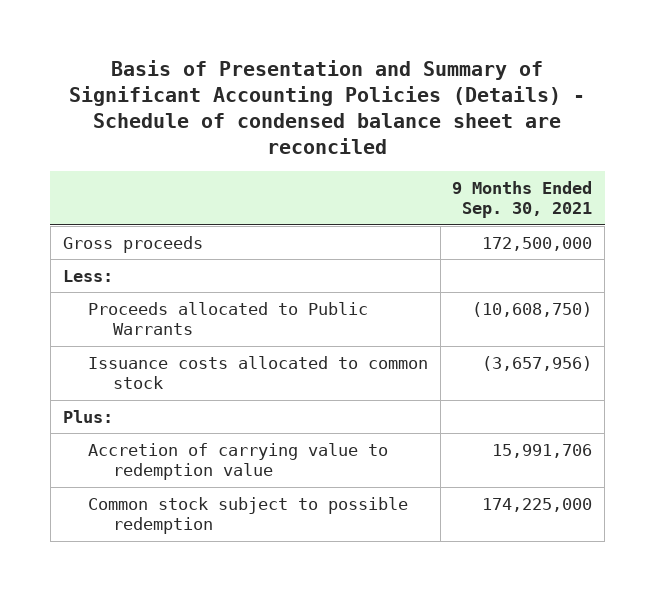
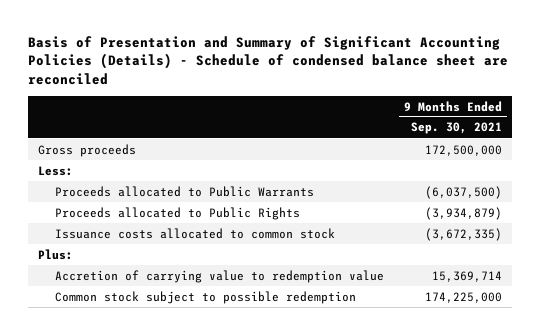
[472,301,593,317] (10,608,750) -> [425,185,503,199] (6,037,500)
none -> [55,206,301,220] Proceeds allocated to Public Rights
[482,355,593,371] (3,657,956) -> [425,227,503,241] (3,672,335)
[492,443,593,458] 15,991,706 -> [432,270,503,282] 15,369,714

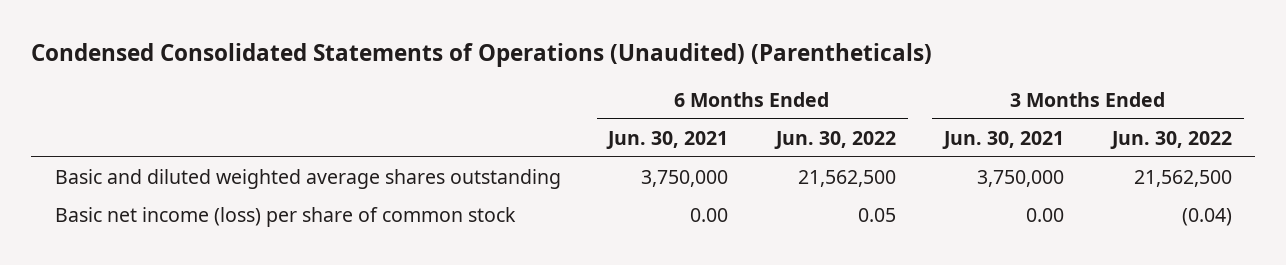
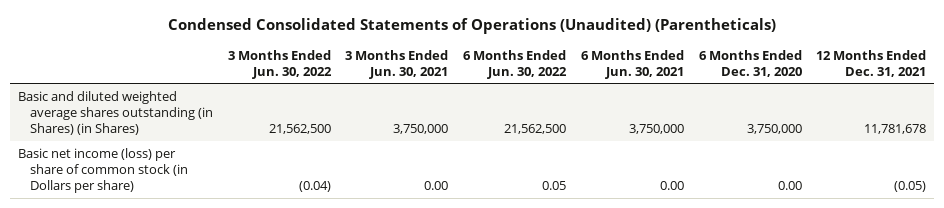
none -> [698,49,802,77] 6 Months Ended Dec. 31, 2020
none -> [816,49,927,77] 12 Months Ended Dec. 31, 2021
[54,169,561,190] Basic and diluted weighted average shares outstanding -> [17,90,213,136] Basic and diluted weighted average shares outstanding (in Shares) (in Shares)
[54,207,516,228] Basic net income (loss) per share of common stock -> [17,147,188,194] Basic net income (loss) per share of common stock (in Dollars per share)

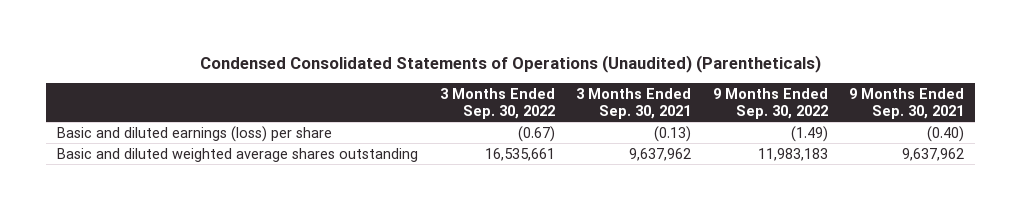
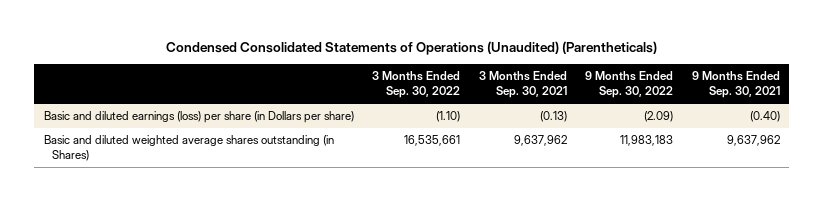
[57,125,333,142] Basic and diluted earnings (loss) per share -> [43,111,354,124] Basic and diluted earnings (loss) per share (in Dollars per share)
[517,125,555,142] (0.67) -> [436,111,461,123] (1.10)
[790,125,828,142] (1.49) -> [644,111,674,123] (2.09)
[57,147,419,162] Basic and diluted weighted average shares outstanding -> [43,135,334,162] Basic and diluted weighted average shares outstanding (in Shares)

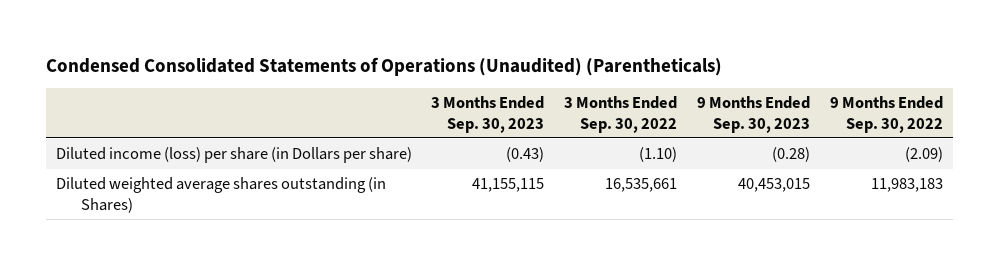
[478,71,567,99] 3 Months Ended Sep. 30, 2021 -> none
[691,71,780,99] 9 Months Ended Sep. 30, 2021 -> none
none -> [431,96,545,133] 3 Months Ended Sep. 30, 2023
none -> [696,96,810,133] 9 Months Ended Sep. 30, 2023
[43,111,354,124] Basic and diluted earnings (loss) per share (in Dollars per share) -> [55,147,412,164] Diluted income (loss) per share (in Dollars per share)
[43,135,334,162] Basic and diluted weighted average shares outstanding (in Shares) -> [55,177,386,213] Diluted weighted average shares outstanding (in Shares)

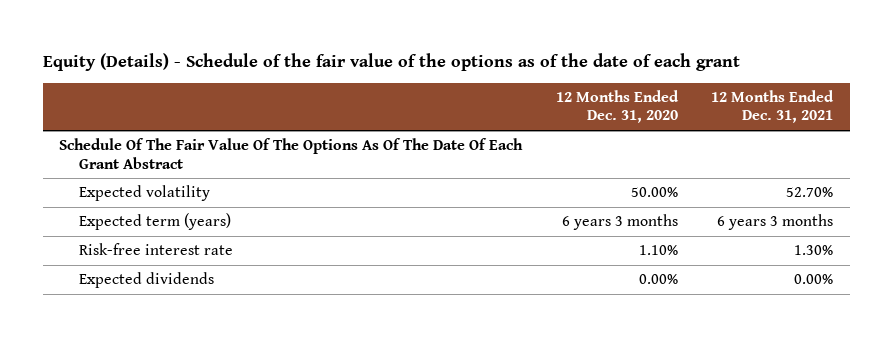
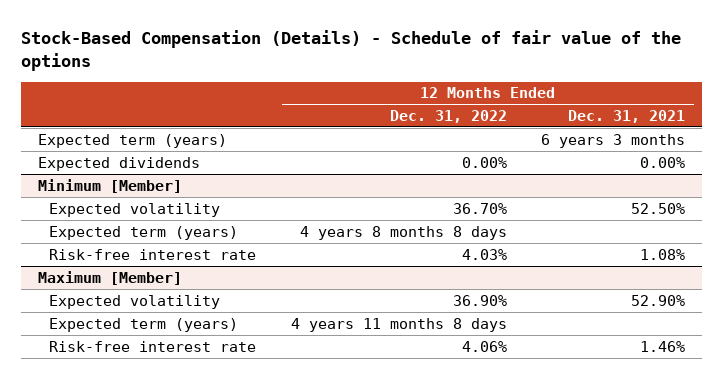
[42,53,740,72] Equity (Details) - Schedule of the fair value of the options as of the date of each grant -> [21,29,682,71] Stock-Based Compensation (Details) - Schedule of fair value of the options
[555,89,679,124] 12 Months Ended Dec. 31, 2020 -> none
none -> [389,109,507,123] Dec. 31, 2022
[59,138,524,169] Schedule Of The Fair Value Of The Options As Of The Date Of Each Grant Abstract -> none
[78,185,210,202] Expected volatility -> none
[78,243,233,256] Risk-free interest rate -> none
none -> [38,178,183,193] Minimum [Member]
none -> [49,202,221,217] Expected volatility
none -> [49,225,239,240] Expected term (years)
none -> [49,248,257,260] Risk-free interest rate
none -> [38,270,183,285] Maximum [Member]
none -> [49,294,221,309] Expected volatility
none -> [49,317,239,332] Expected term (years)
none -> [49,340,257,352] Risk-free interest rate

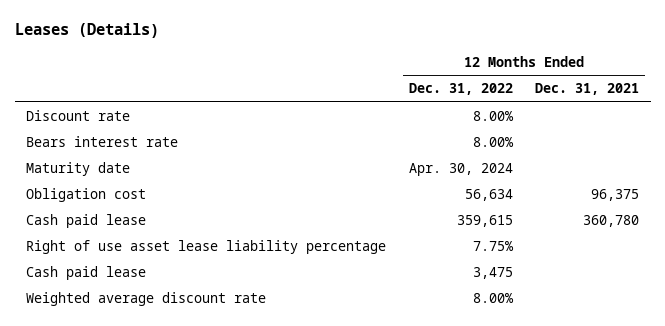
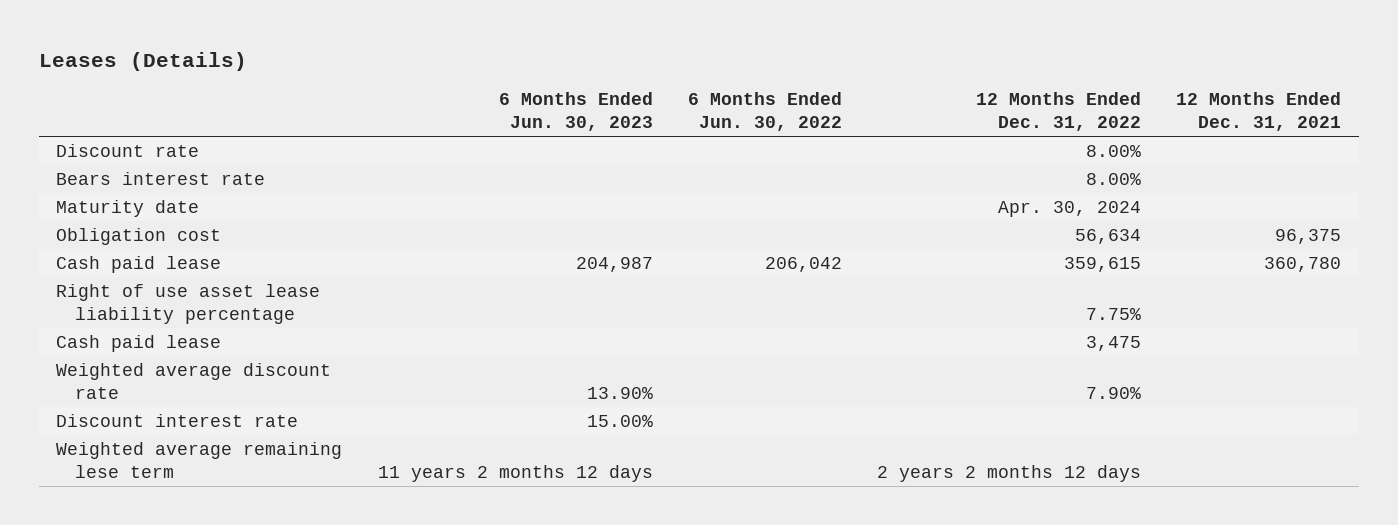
none -> [498,92,653,131] 6 Months Ended Jun. 30, 2023
none -> [687,92,842,131] 6 Months Ended Jun. 30, 2022
[472,293,514,304] 8.00% -> [1085,386,1141,399] 7.90%
none -> [56,414,299,428] Discount interest rate
none -> [56,442,343,478] Weighted average remaining lese term

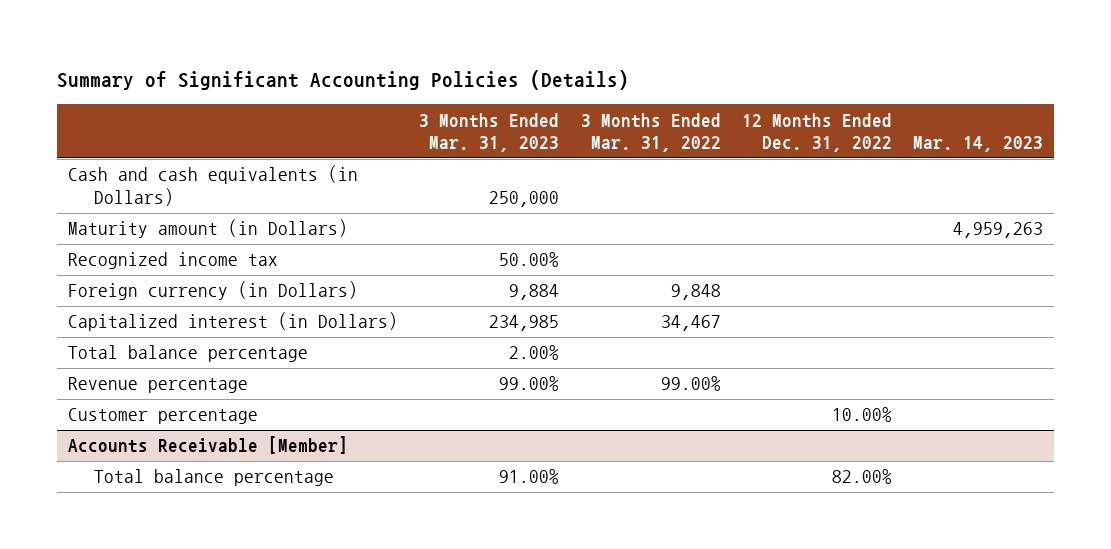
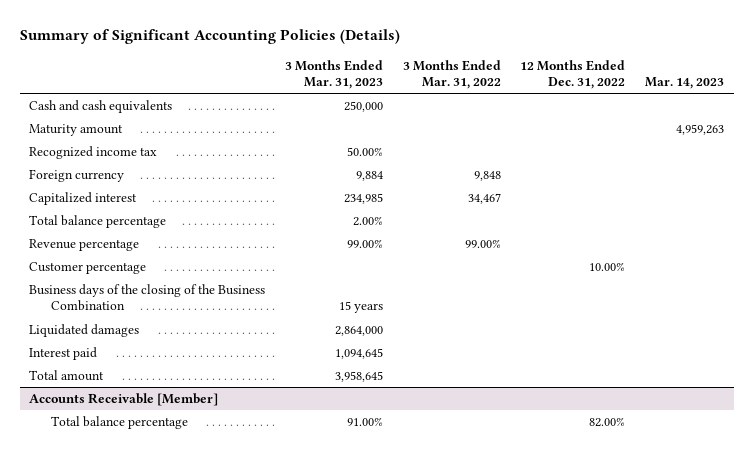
[68,165,359,207] Cash and cash equivalents (in Dollars) -> [29,99,173,113] Cash and cash equivalents
[68,219,349,239] Maturity amount (in Dollars) -> [29,123,124,136] Maturity amount
[68,281,359,301] Foreign currency (in Dollars) -> [29,168,125,182] Foreign currency
[68,312,399,332] Capitalized interest (in Dollars) -> [29,191,138,205] Capitalized interest
none -> [29,283,266,312] Business days of the closing of the Business Combination
none -> [29,323,140,337] Liquidated damages
none -> [29,346,98,360] Interest paid
none -> [29,369,105,381] Total amount

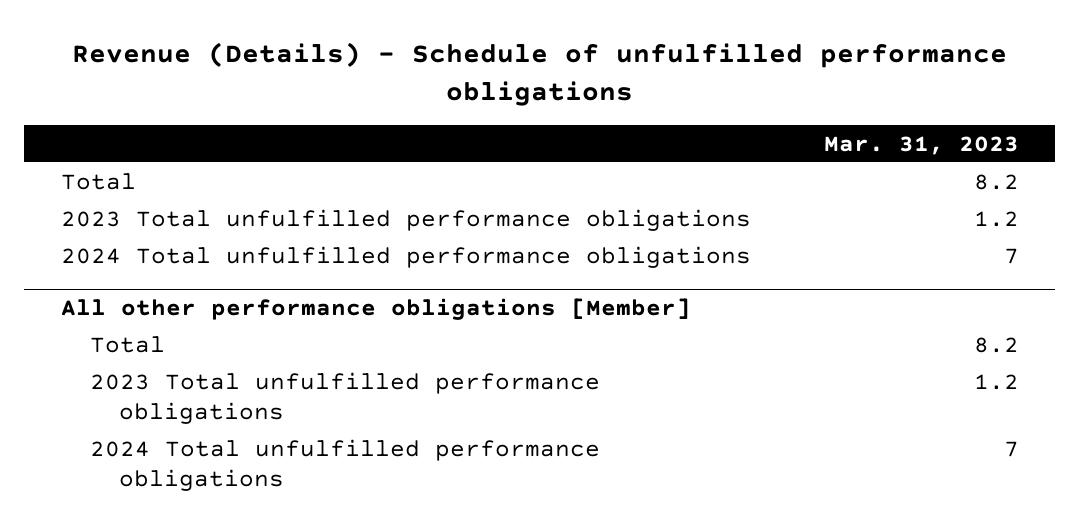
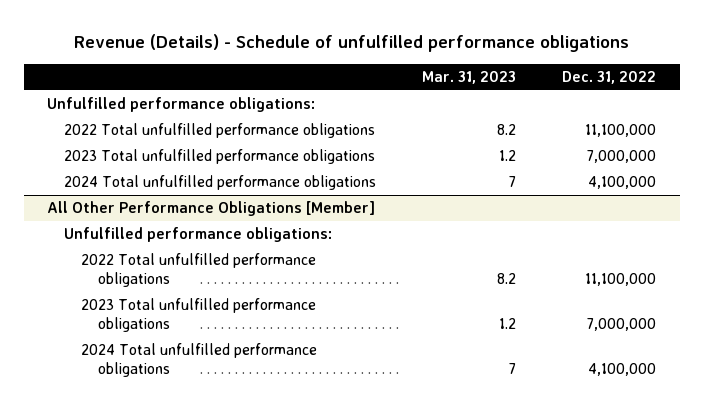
none -> [562,71,657,85] Dec. 31, 2022
none -> [47,97,316,113] Unfulfilled performance obligations:
[60,172,136,190] Total -> [63,123,375,139] 2022 Total unfulfilled performance obligations
[60,297,691,320] All other performance obligations [Member] -> [47,201,376,217] All Other Performance Obligations [Member]
none -> [63,227,332,243] Unfulfilled performance obligations:
[90,335,166,353] Total -> [80,253,316,287] 2022 Total unfulfilled performance obligations

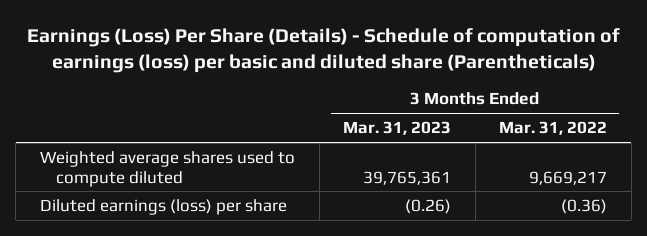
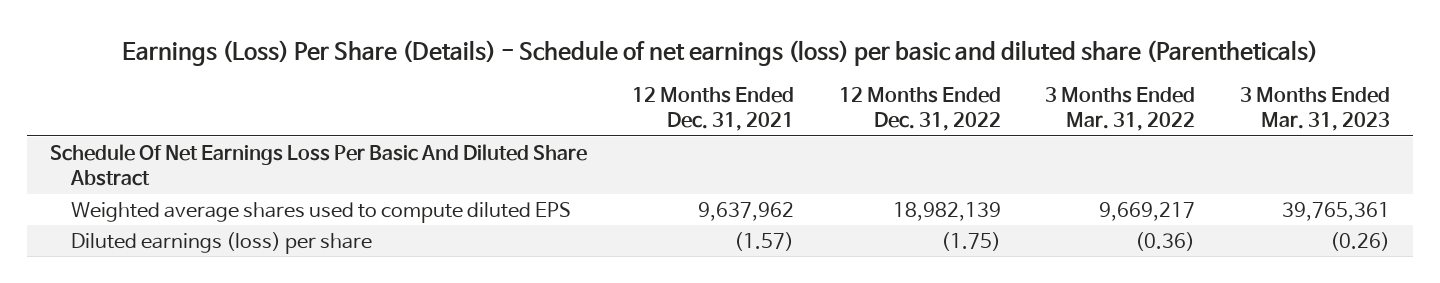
[26,27,620,73] Earnings (Loss) Per Share (Details) - Schedule of computation of earnings (loss) per basic and diluted share (Parentheticals) -> [122,39,1319,66] Earnings (Loss) Per Share (Details) - Schedule of net earnings (loss) per basic and diluted share (Parentheticals)
none -> [631,86,794,132] 12 Months Ended Dec. 31, 2021
none -> [838,86,1001,132] 12 Months Ended Dec. 31, 2022
none -> [49,143,587,187] Schedule Of Net Earnings Loss Per Basic And Diluted Share Abstract
[39,150,295,187] Weighted average shares used to compute diluted -> [70,201,571,223] Weighted average shares used to compute diluted EPS

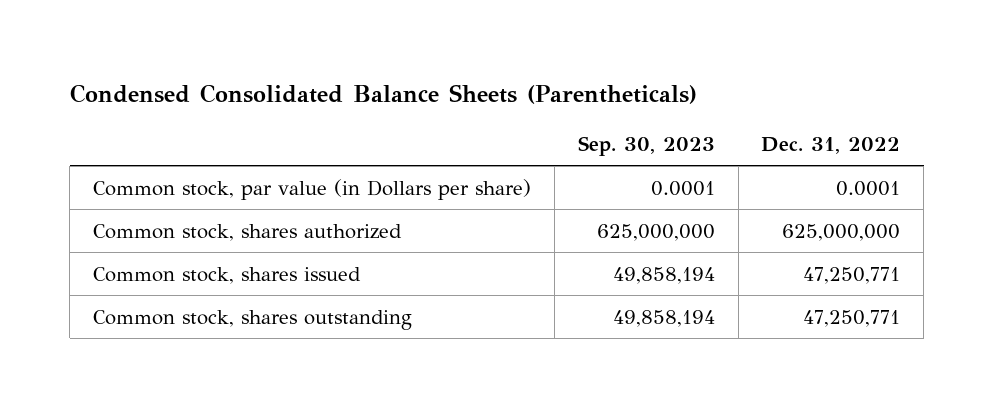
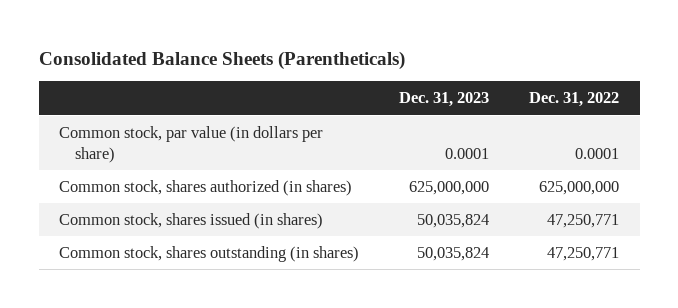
[69,83,697,104] Condensed Consolidated Balance Sheets (Parentheticals) -> [38,50,405,70] Consolidated Balance Sheets (Parentheticals)
[577,136,715,157] Sep. 30, 2023 -> none
none -> [399,92,490,108] Dec. 31, 2023
[93,178,532,200] Common stock, par value (in Dollars per share) -> [58,126,323,163] Common stock, par value (in dollars per share)
[93,223,403,241] Common stock, shares authorized -> [58,180,352,197] Common stock, shares authorized (in shares)
[93,266,362,284] Common stock, shares issued -> [58,213,323,230] Common stock, shares issued (in shares)
[93,309,413,330] Common stock, shares outstanding -> [58,246,359,263] Common stock, shares outstanding (in shares)

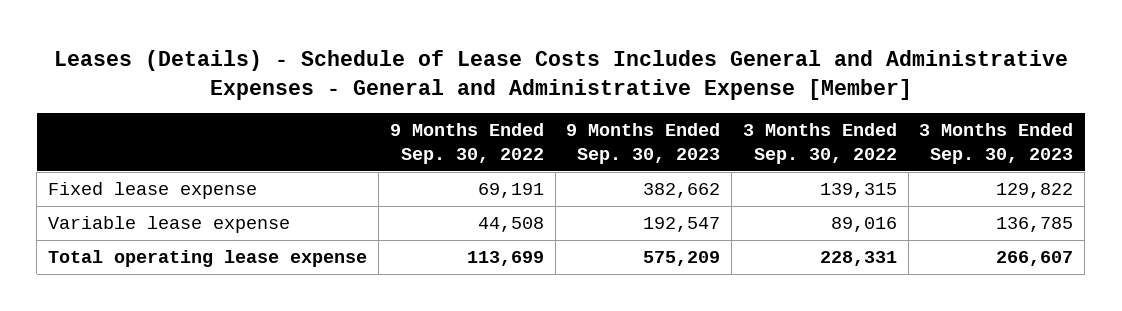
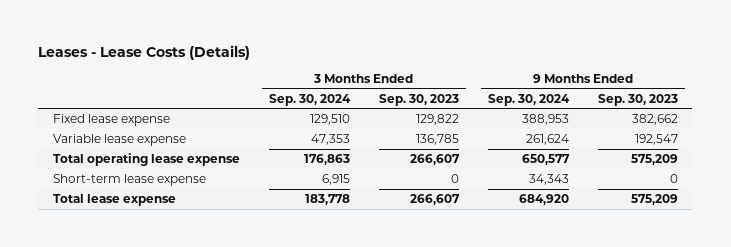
[53,49,1068,100] Leases (Details) - Schedule of Lease Costs Includes General and Administrative Expenses - General and Administrative Expense [Member] -> [38,45,251,61] Leases - Lease Costs (Details)
[389,123,544,164] 9 Months Ended Sep. 30, 2022 -> none
[742,123,897,164] 3 Months Ended Sep. 30, 2022 -> none
none -> [268,93,351,106] Sep. 30, 2024
none -> [487,93,570,106] Sep. 30, 2024
none -> [52,174,206,187] Short-term lease expense
none -> [52,194,176,207] Total lease expense

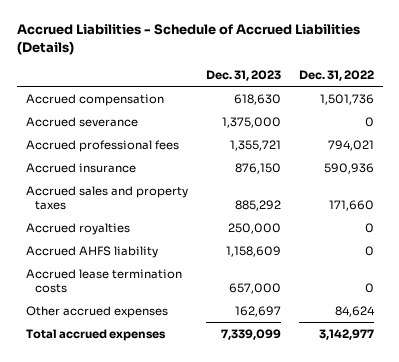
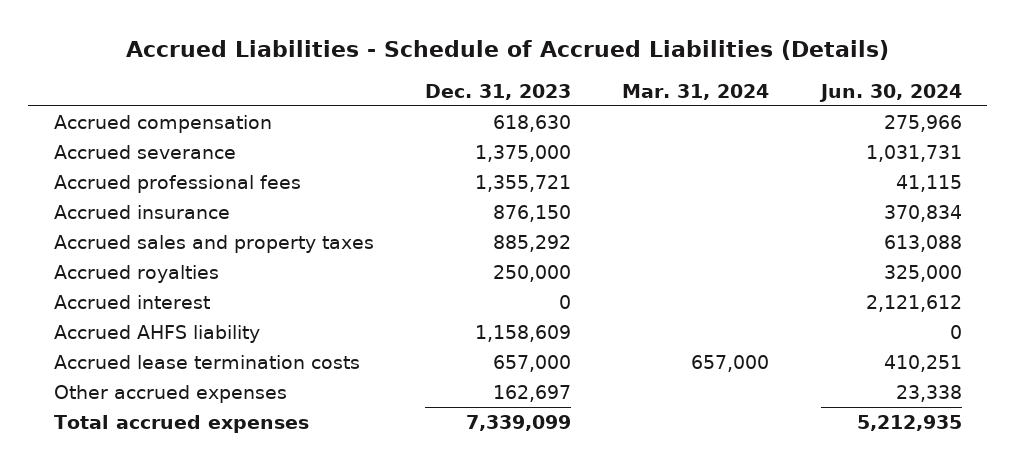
[298,70,374,82] Dec. 31, 2022 -> none
none -> [622,83,770,100] Mar. 31, 2024
none -> [818,83,962,102] Jun. 30, 2024
none -> [53,294,210,309] Accrued interest

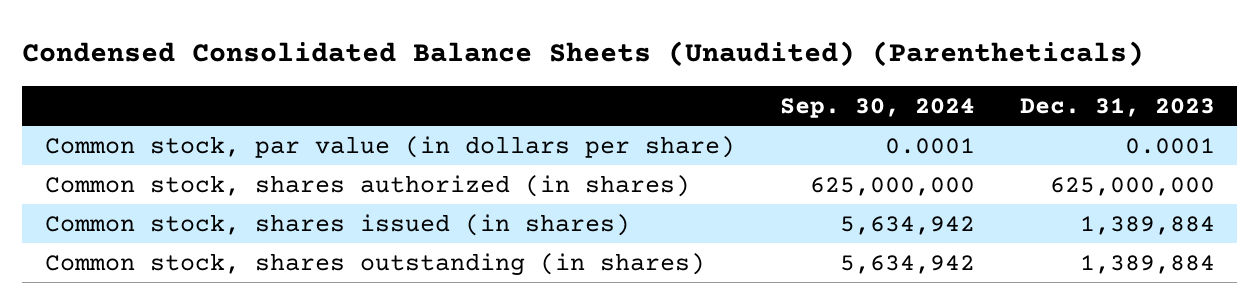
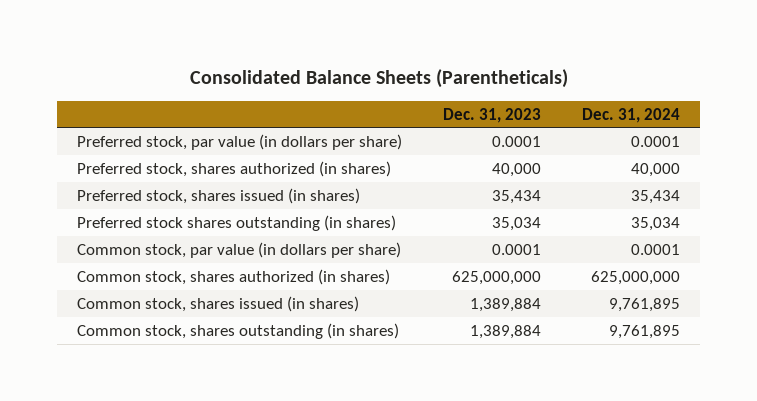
[22,41,1145,68] Condensed Consolidated Balance Sheets (Unaudited) (Parentheticals) -> [189,68,568,88] Consolidated Balance Sheets (Parentheticals)
[779,97,975,118] Sep. 30, 2024 -> none
none -> [581,107,680,123] Dec. 31, 2024
none -> [77,133,403,150] Preferred stock, par value (in dollars per share)
none -> [77,160,392,177] Preferred stock, shares authorized (in shares)
none -> [77,187,361,204] Preferred stock, shares issued (in shares)
none -> [77,214,397,231] Preferred stock shares outstanding (in shares)

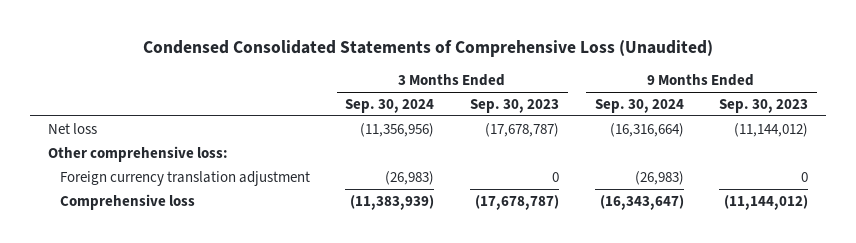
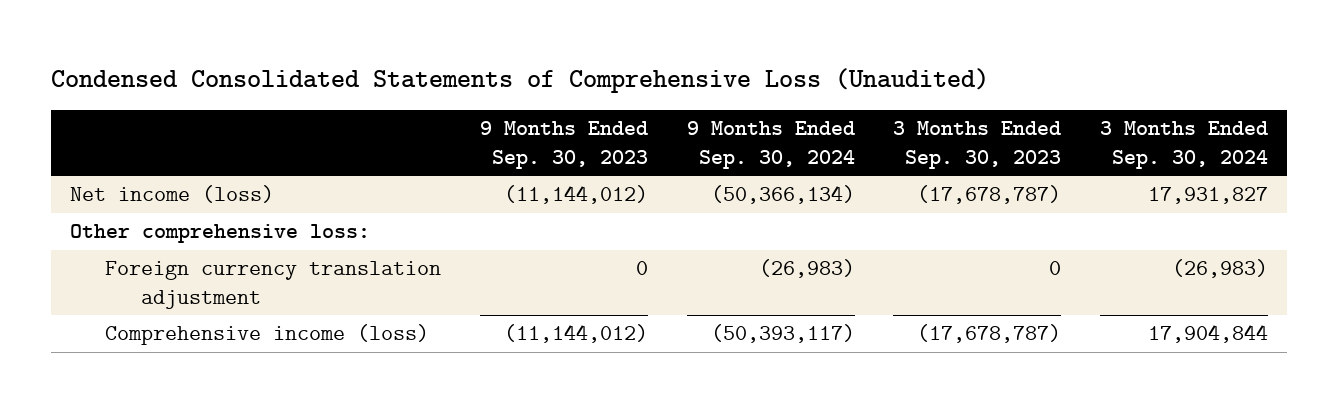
[47,122,97,134] Net loss -> [70,185,275,204] Net income (loss)
[360,122,435,137] (11,356,956) -> [1147,187,1268,205] 17,931,827
[609,122,684,137] (16,316,664) -> [710,185,855,205] (50,366,134)
[59,193,195,210] Comprehensive loss -> [105,324,430,346] Comprehensive income (loss)
[350,194,435,210] (11,383,939) -> [1147,324,1268,344] 17,904,844
[599,194,684,210] (16,343,647) -> [710,324,855,344] (50,393,117)

